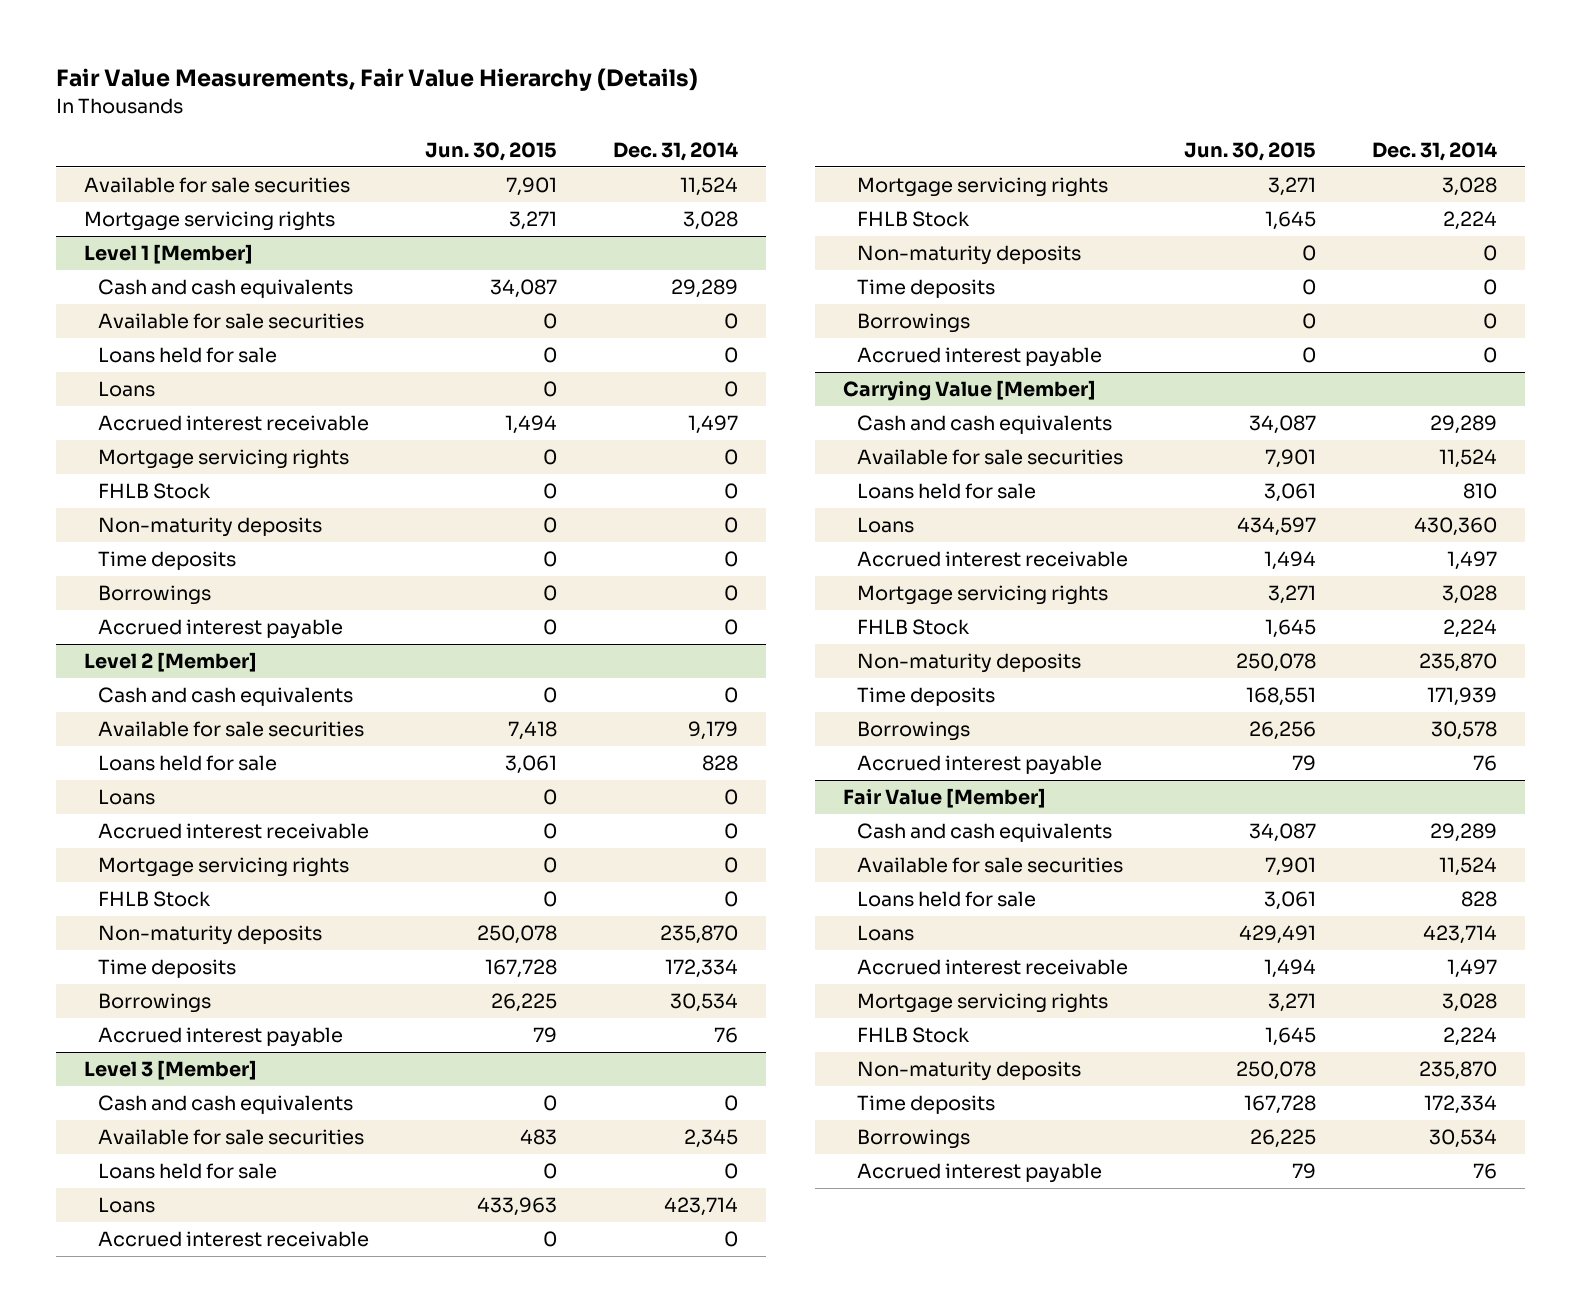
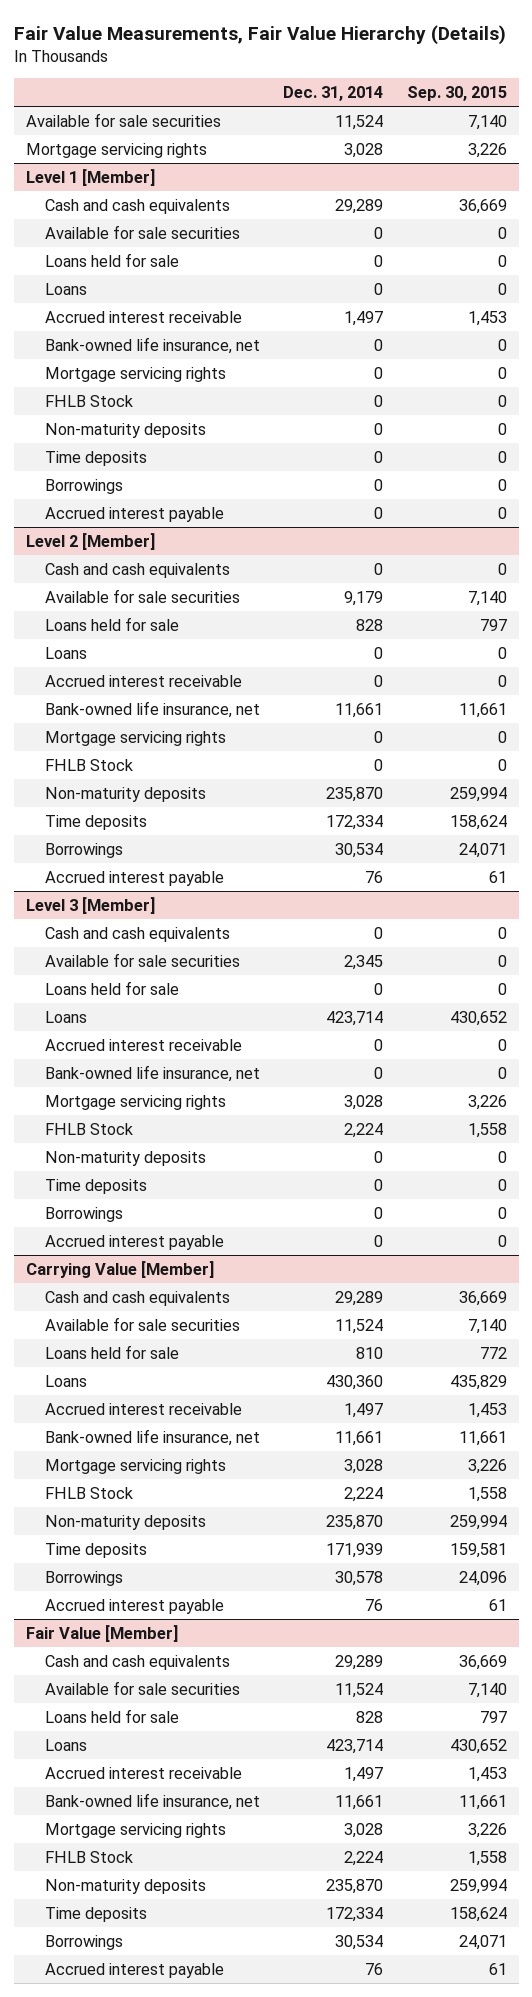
[424,142,557,162] Jun. 30, 2015 -> none
none -> [406,86,507,102] Sep. 30, 2015
none -> [44,336,260,354] Bank-owned life insurance, net
none -> [44,700,260,718] Bank-owned life insurance, net
none -> [44,1064,260,1082] Bank-owned life insurance, net
none -> [44,1428,260,1446] Bank-owned life insurance, net
none -> [44,1792,260,1810] Bank-owned life insurance, net

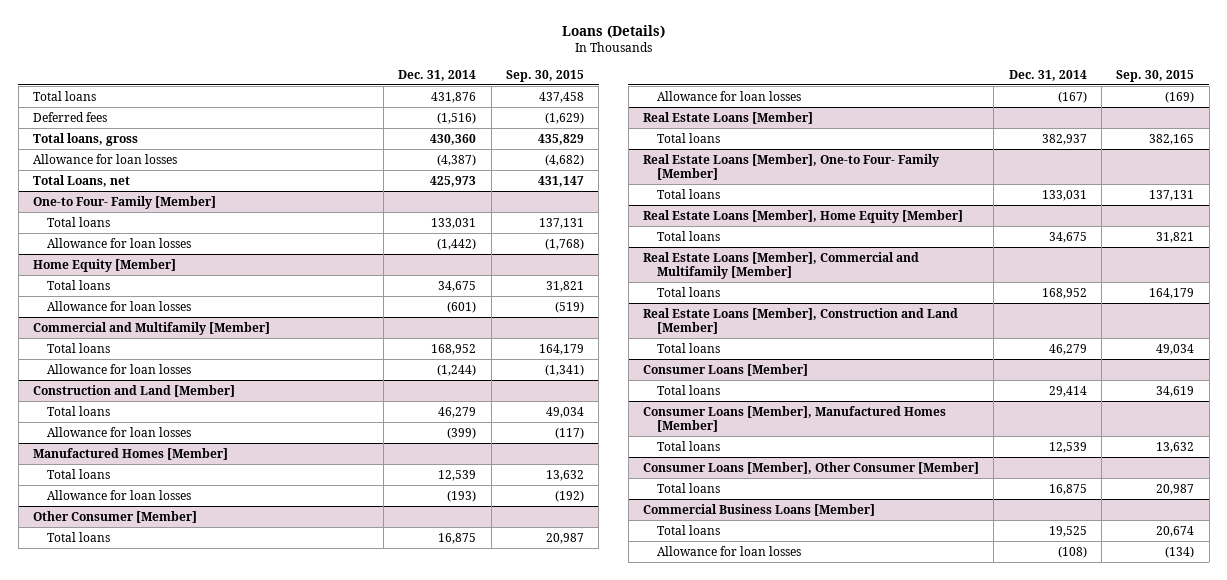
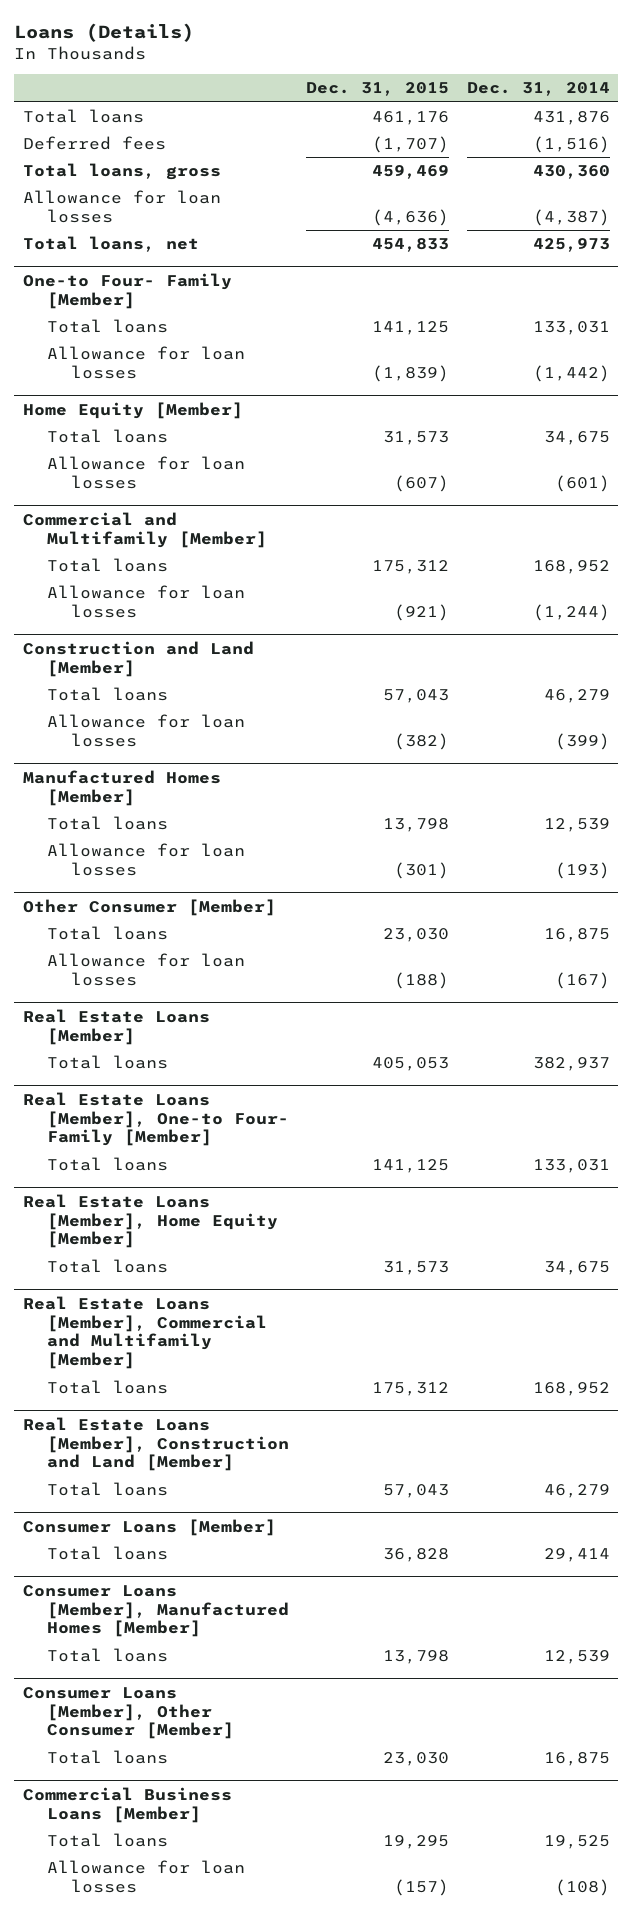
[506,69,585,82] Sep. 30, 2015 -> none
none -> [306,82,450,97] Dec. 31, 2015
[32,174,130,187] Total Loans, net -> [22,236,199,253] Total loans, net

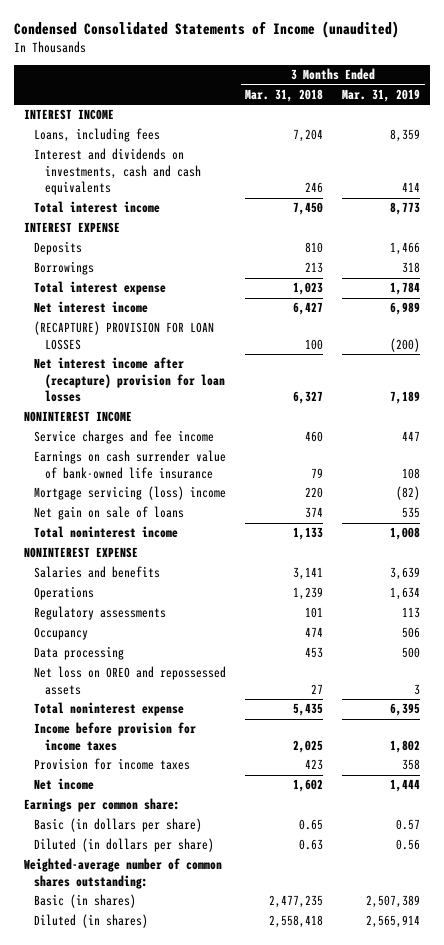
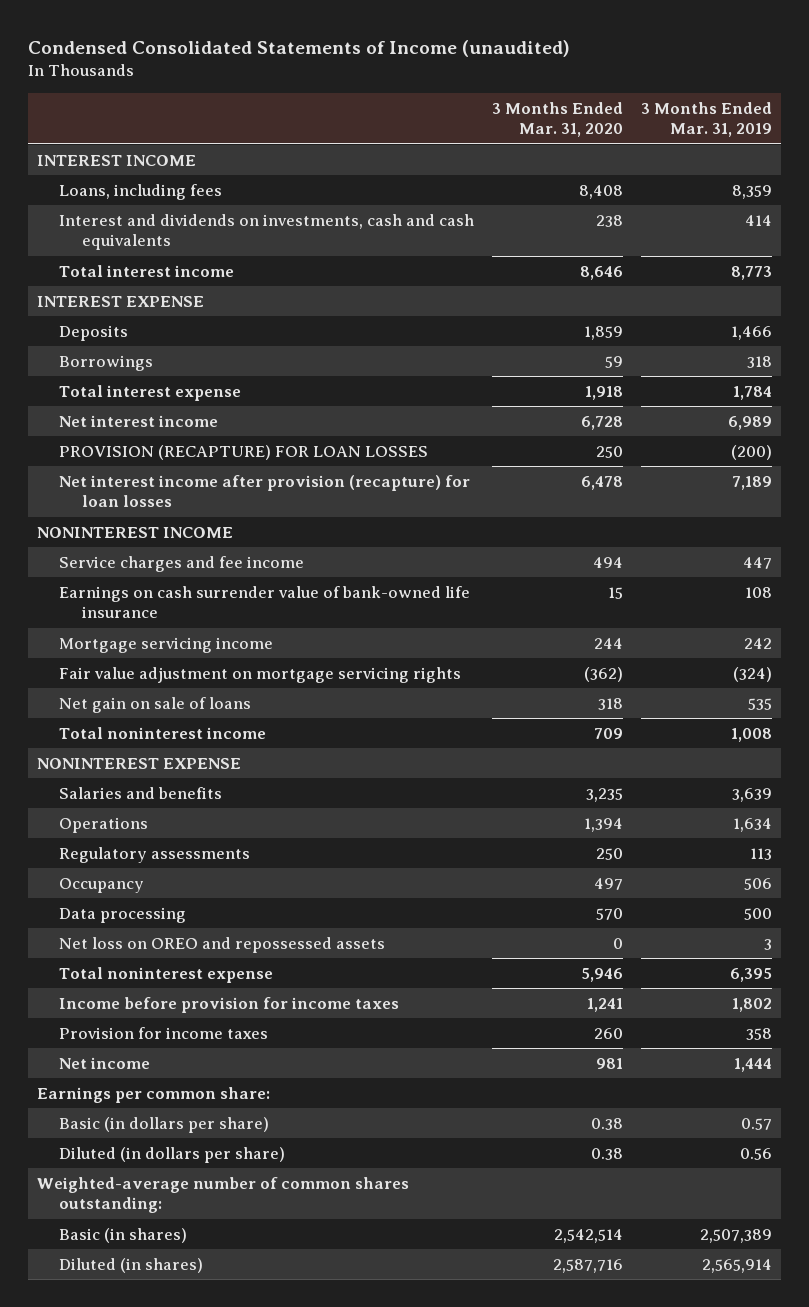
[245,88,324,102] Mar. 31, 2018 -> none
none -> [492,102,624,138] 3 Months Ended Mar. 31, 2020
[34,321,215,350] (RECAPTURE) PROVISION FOR LOAN LOSSES -> [59,445,429,461] PROVISION (RECAPTURE) FOR LOAN LOSSES
[34,357,226,403] Net interest income after (recapture) provision for loan losses -> [59,475,471,508] Net interest income after provision (recapture) for loan losses
[34,486,227,501] Mortgage servicing (loss) income -> [59,637,274,654] Mortgage servicing income
[396,486,421,501] (82) -> [743,638,772,650] 242
none -> [59,667,462,684] Fair value adjustment on mortgage servicing rights

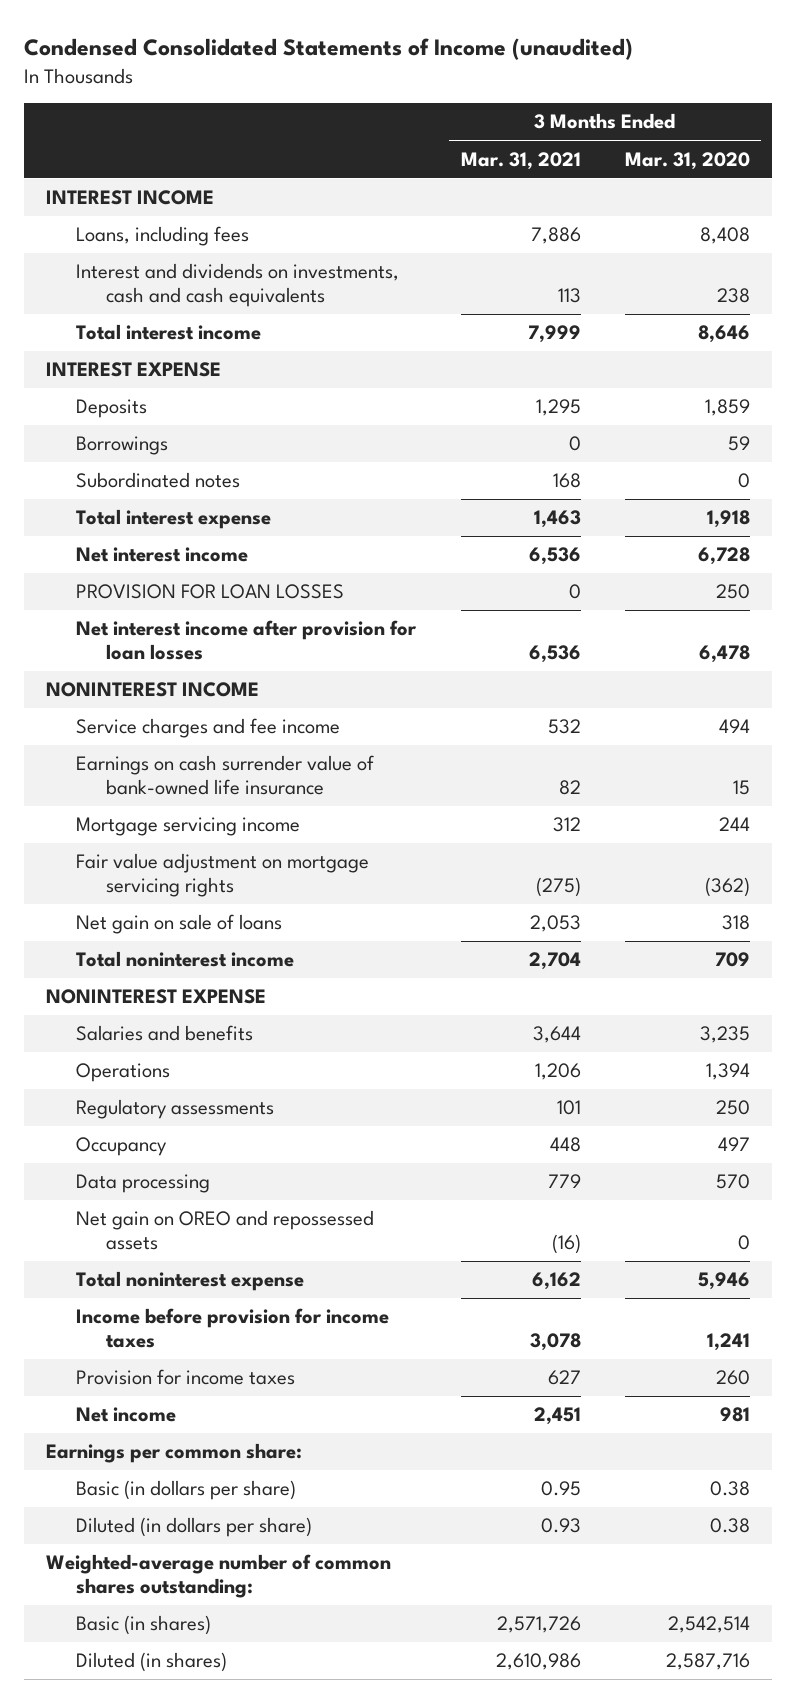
[640,102,772,138] 3 Months Ended Mar. 31, 2019 -> none
none -> [460,151,581,170] Mar. 31, 2021
none -> [76,472,241,489] Subordinated notes
[59,445,429,461] PROVISION (RECAPTURE) FOR LOAN LOSSES -> [76,584,345,600] PROVISION FOR LOAN LOSSES
[59,475,471,508] Net interest income after provision (recapture) for loan losses -> [76,620,418,661] Net interest income after provision for loan losses
[59,937,386,954] Net loss on OREO and repossessed assets -> [76,1210,375,1251] Net gain on OREO and repossessed assets

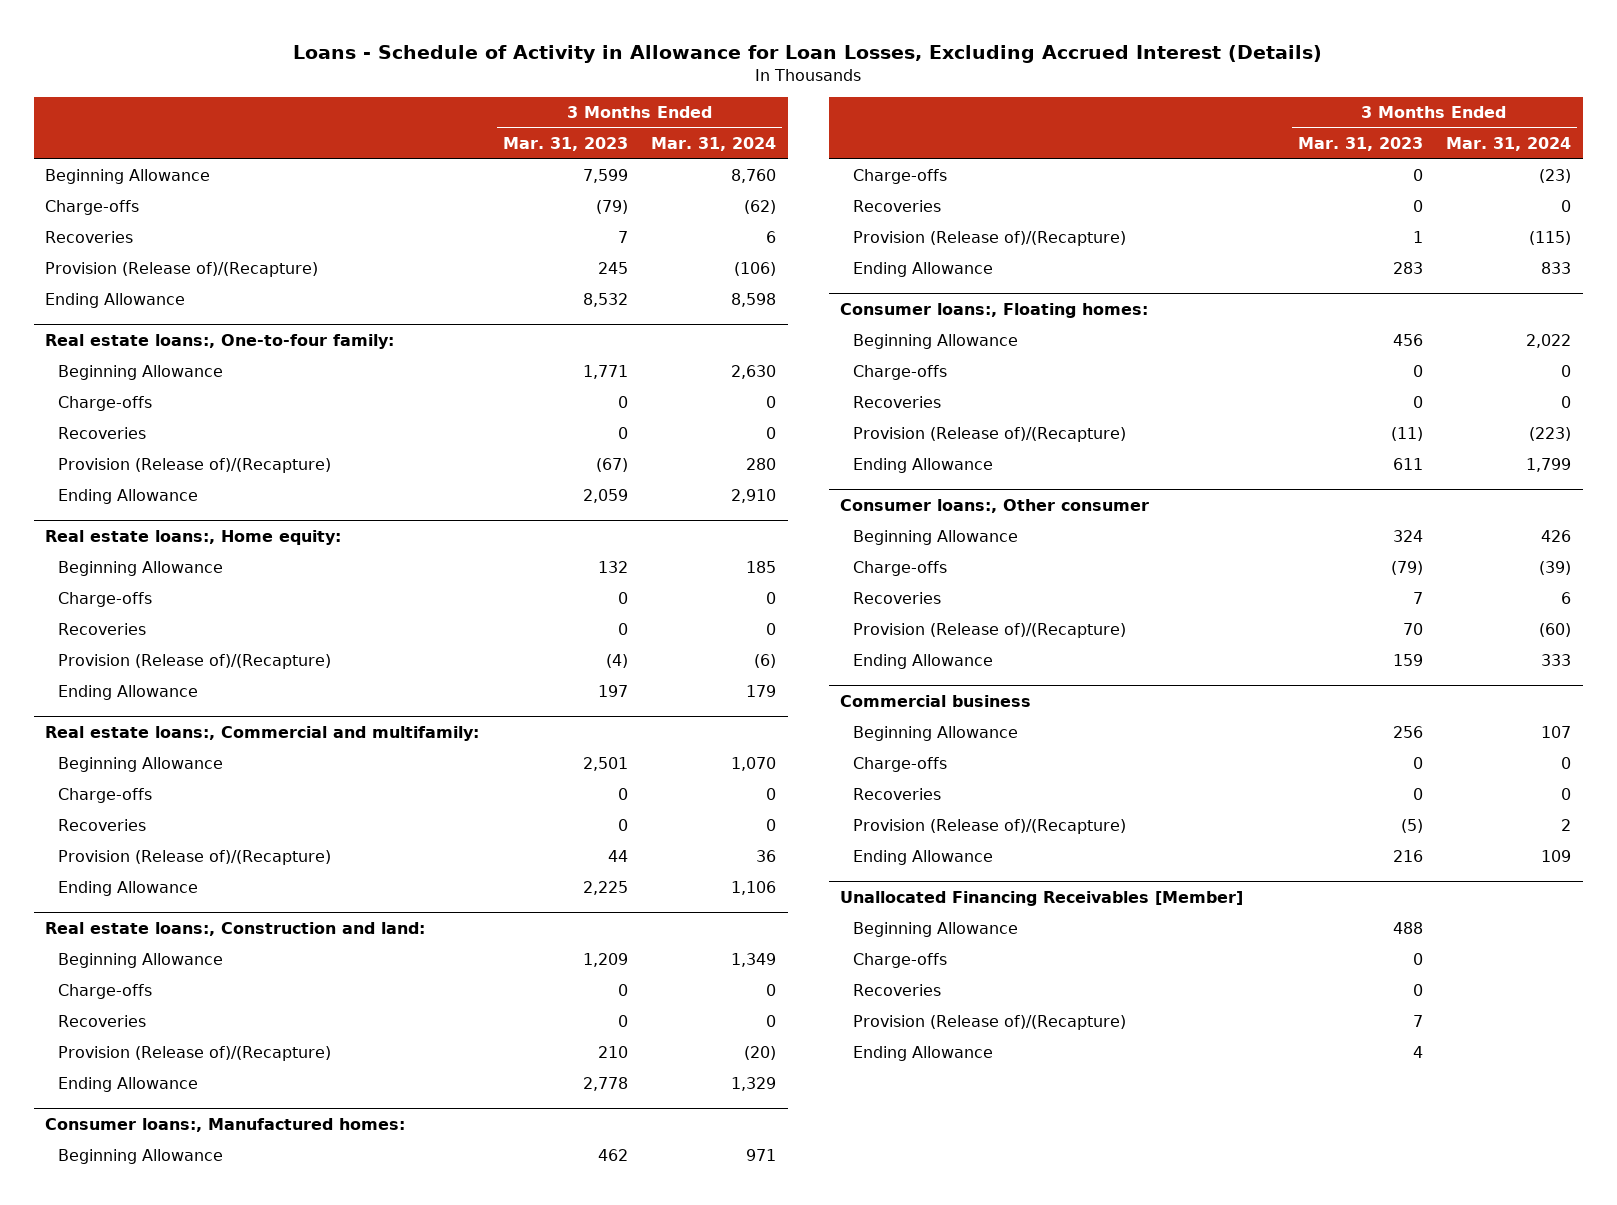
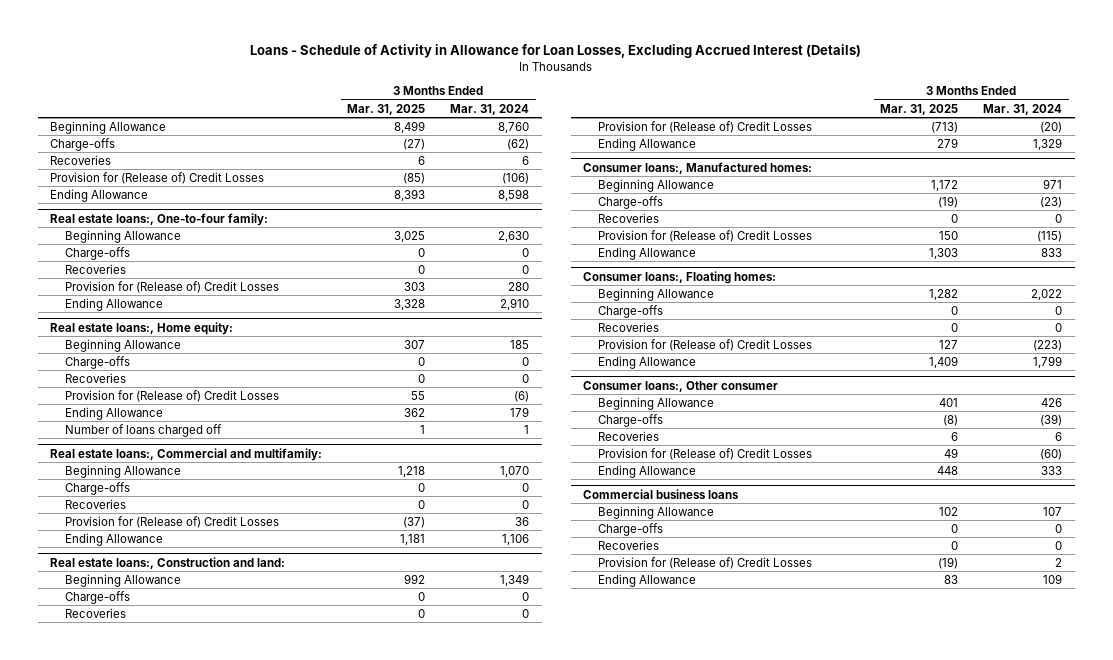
[502,137,628,152] Mar. 31, 2023 -> none
none -> [347,103,426,115] Mar. 31, 2025
[45,262,319,278] Provision (Release of)/(Recapture) -> [50,171,265,184] Provision for (Release of) Credit Losses
[57,458,331,474] Provision (Release of)/(Recapture) -> [64,280,279,293] Provision for (Release of) Credit Losses
[57,654,331,670] Provision (Release of)/(Recapture) -> [64,389,279,402] Provision for (Release of) Credit Losses
none -> [64,423,222,437] Number of loans charged off
[57,850,331,866] Provision (Release of)/(Recapture) -> [64,515,279,528] Provision for (Release of) Credit Losses
[57,1046,331,1062] Provision (Release of)/(Recapture) -> [597,120,812,133] Provision for (Release of) Credit Losses
[852,231,1126,247] Provision (Release of)/(Recapture) -> [597,229,812,242] Provision for (Release of) Credit Losses
[852,427,1126,443] Provision (Release of)/(Recapture) -> [597,338,812,351] Provision for (Release of) Credit Losses
[852,623,1126,639] Provision (Release of)/(Recapture) -> [597,447,812,460] Provision for (Release of) Credit Losses
[840,695,1032,708] Commercial business -> [583,488,740,499] Commercial business loans
[852,819,1126,835] Provision (Release of)/(Recapture) -> [597,556,812,569] Provision for (Release of) Credit Losses
[840,891,1244,907] Unallocated Financing Receivables [Member] -> none
[852,922,1018,938] Beginning Allowance -> none
[852,953,947,969] Charge-offs -> none
[852,984,941,997] Recoveries -> none
[852,1015,1126,1031] Provision (Release of)/(Recapture) -> none
[852,1046,993,1062] Ending Allowance -> none

